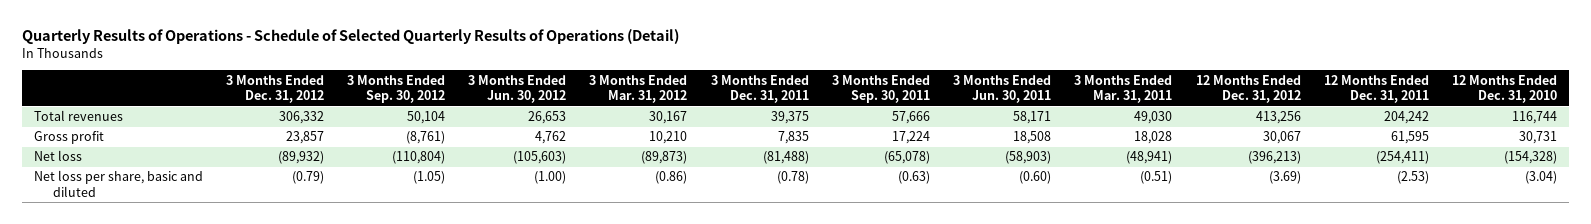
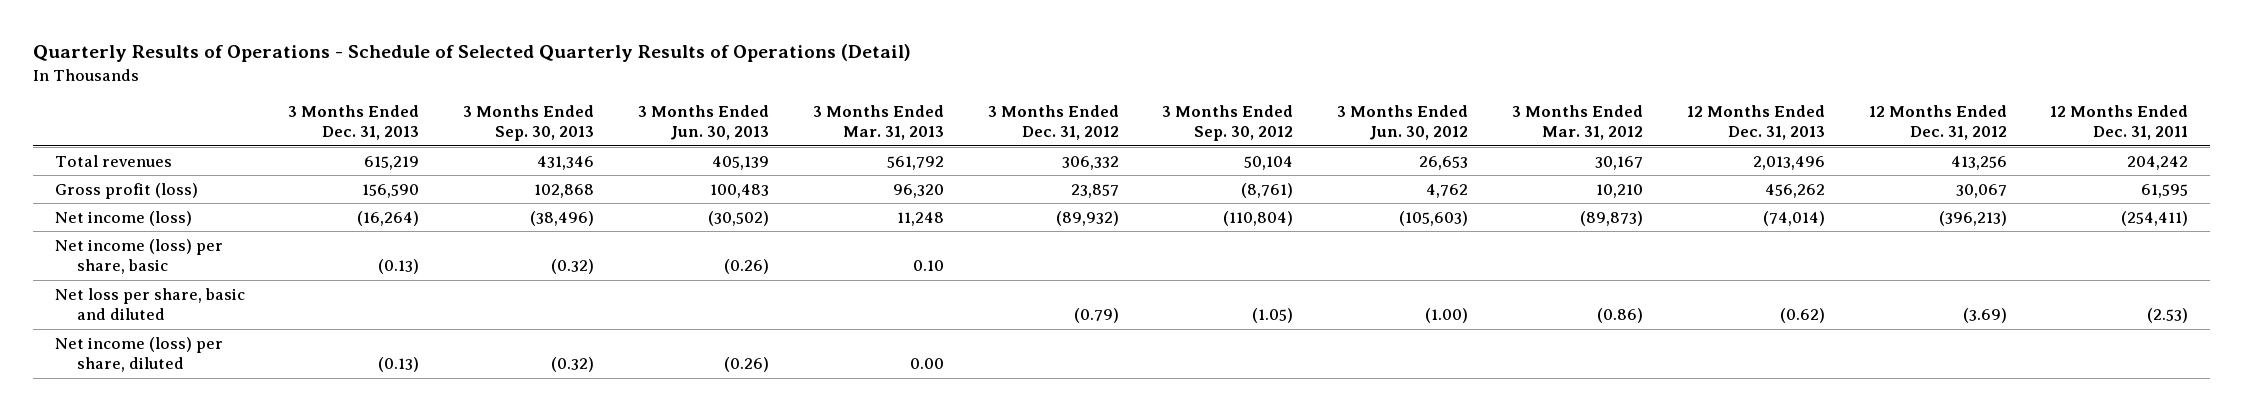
[710,74,809,104] 3 Months Ended Dec. 31, 2011 -> none
[831,74,930,104] 3 Months Ended Sep. 30, 2011 -> none
[953,74,1052,104] 3 Months Ended Jun. 30, 2011 -> none
[1074,74,1173,104] 3 Months Ended Mar. 31, 2011 -> none
[1451,74,1557,104] 12 Months Ended Dec. 31, 2010 -> none
none -> [288,104,420,141] 3 Months Ended Dec. 31, 2013
none -> [463,104,595,142] 3 Months Ended Sep. 30, 2013
none -> [638,104,770,141] 3 Months Ended Jun. 30, 2013
none -> [812,104,944,141] 3 Months Ended Mar. 31, 2013
none -> [1686,104,1825,141] 12 Months Ended Dec. 31, 2013
[33,131,104,145] Gross profit -> [54,182,198,199] Gross profit (loss)
[33,150,82,162] Net loss -> [54,210,192,226] Net income (loss)
none -> [54,238,223,275] Net income (loss) per share, basic
none -> [54,336,223,373] Net income (loss) per share, diluted

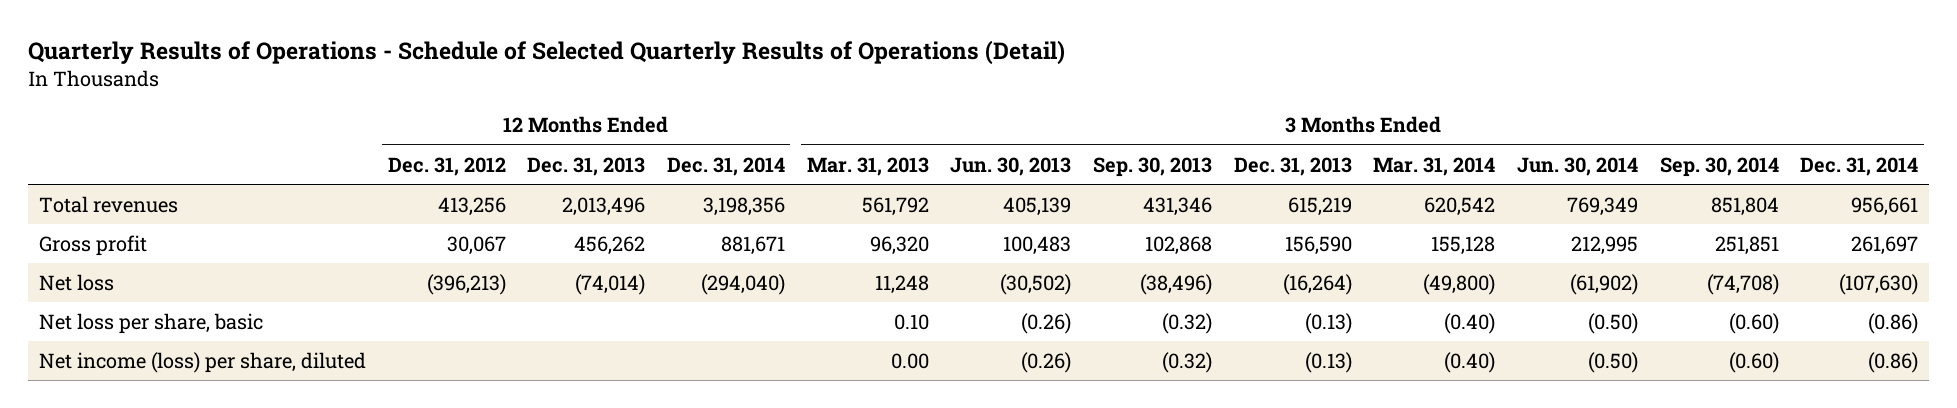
[987,104,1119,141] 3 Months Ended Dec. 31, 2012 -> none
[1162,104,1294,142] 3 Months Ended Sep. 30, 2012 -> none
[1337,104,1469,141] 3 Months Ended Jun. 30, 2012 -> none
[1511,104,1643,141] 3 Months Ended Mar. 31, 2012 -> none
[2050,104,2189,141] 12 Months Ended Dec. 31, 2011 -> none
none -> [666,156,785,176] Dec. 31, 2014
none -> [1373,156,1496,176] Mar. 31, 2014
none -> [1517,156,1639,176] Jun. 30, 2014
none -> [1659,156,1779,177] Sep. 30, 2014
none -> [1800,156,1919,176] Dec. 31, 2014
[54,287,245,321] Net loss per share, basic and diluted -> none
[54,182,198,199] Gross profit (loss) -> [38,234,147,256] Gross profit
[54,210,192,226] Net income (loss) -> [38,273,114,291] Net loss
[54,238,223,275] Net income (loss) per share, basic -> [38,312,263,334] Net loss per share, basic

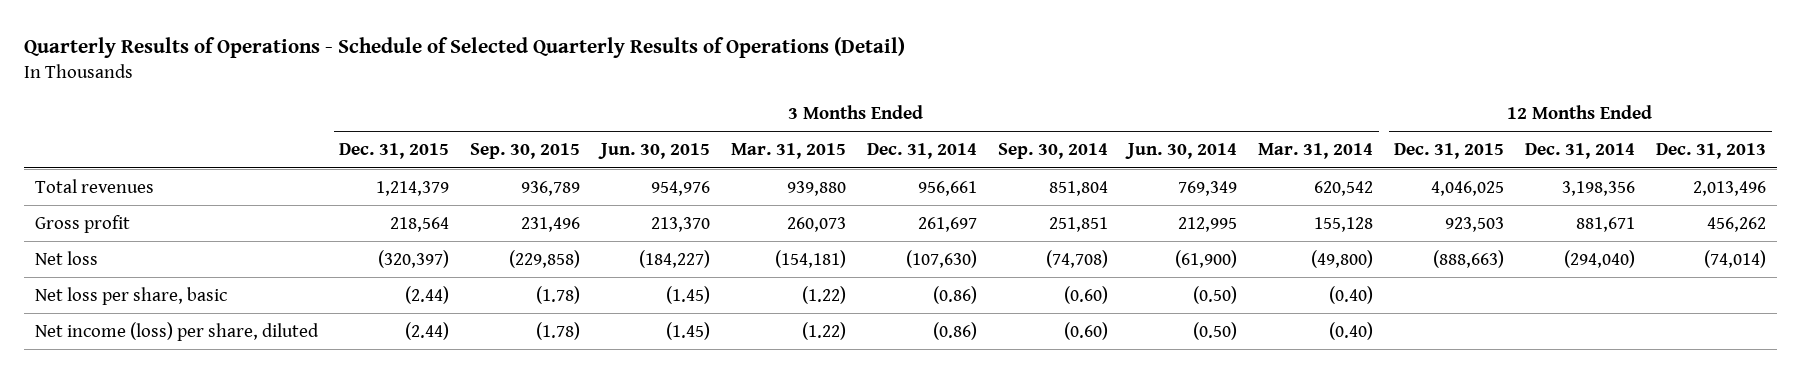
[387,156,506,176] Dec. 31, 2012 -> none
[806,156,929,176] Mar. 31, 2013 -> none
[950,156,1072,176] Jun. 30, 2013 -> none
[1093,156,1213,177] Sep. 30, 2013 -> none
[1233,156,1352,176] Dec. 31, 2013 -> none
none -> [338,143,449,160] Dec. 31, 2015
none -> [469,143,580,160] Sep. 30, 2015
none -> [597,143,710,160] Jun. 30, 2015
none -> [730,143,846,160] Mar. 31, 2015
none -> [1394,143,1505,160] Dec. 31, 2015
[1570,273,1639,295] (61,902) -> [1175,249,1238,268] (61,900)

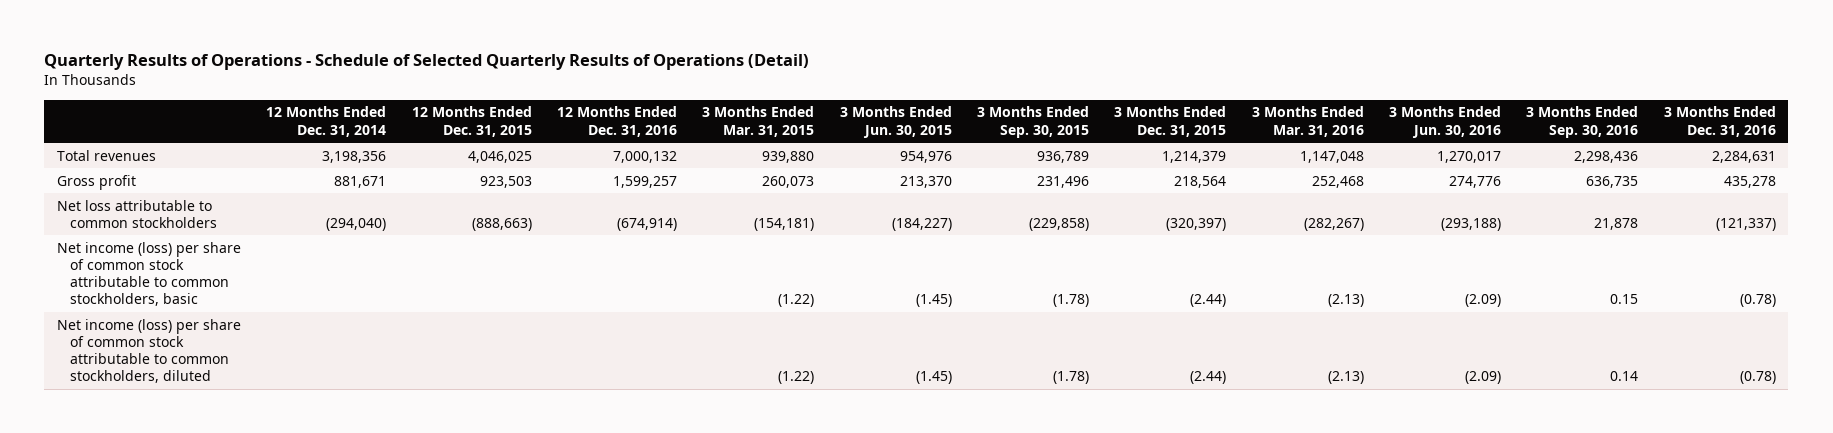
[866,143,977,160] Dec. 31, 2014 -> none
[997,143,1108,160] Sep. 30, 2014 -> none
[1125,143,1238,160] Jun. 30, 2014 -> none
[1258,143,1374,160] Mar. 31, 2014 -> none
[1656,143,1767,160] Dec. 31, 2013 -> none
none -> [556,106,677,137] 12 Months Ended Dec. 31, 2016
none -> [1251,106,1364,137] 3 Months Ended Mar. 31, 2016
none -> [1389,106,1502,138] 3 Months Ended Jun. 30, 2016
none -> [1526,106,1639,138] 3 Months Ended Sep. 30, 2016
none -> [1663,106,1776,137] 3 Months Ended Dec. 31, 2016
[34,250,98,265] Net loss -> [56,199,217,228] Net loss attributable to common stockholders
[34,286,227,305] Net loss per share, basic -> [56,241,241,307] Net income (loss) per share of common stock attributable to common stockholders, basic
[34,321,319,341] Net income (loss) per share, diluted -> [56,318,241,384] Net income (loss) per share of common stock attributable to common stockholders, diluted

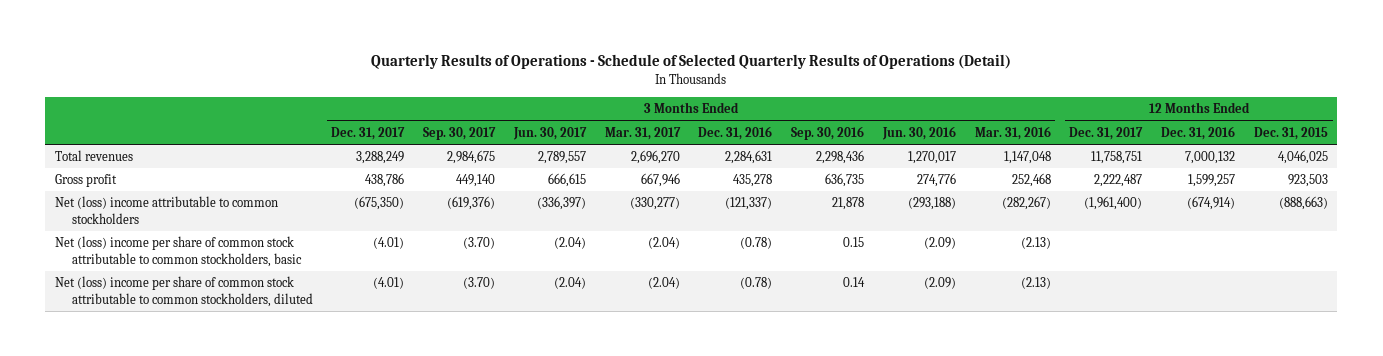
[266,106,387,137] 12 Months Ended Dec. 31, 2014 -> none
[702,106,815,137] 3 Months Ended Mar. 31, 2015 -> none
[839,106,952,138] 3 Months Ended Jun. 30, 2015 -> none
[976,106,1089,138] 3 Months Ended Sep. 30, 2015 -> none
[1114,106,1227,137] 3 Months Ended Dec. 31, 2015 -> none
none -> [331,126,406,140] Dec. 31, 2017
none -> [423,126,497,140] Sep. 30, 2017
none -> [512,126,587,140] Jun. 30, 2017
none -> [604,126,681,140] Mar. 31, 2017
none -> [1069,126,1144,140] Dec. 31, 2017
[56,199,217,228] Net loss attributable to common stockholders -> [54,196,278,224] Net (loss) income attributable to common stockholders
[56,241,241,307] Net income (loss) per share of common stock attributable to common stockholders, basic -> [54,236,302,267] Net (loss) income per share of common stock attributable to common stockholders, basic
[56,318,241,384] Net income (loss) per share of common stock attributable to common stockholders, diluted -> [54,276,313,307] Net (loss) income per share of common stock attributable to common stockholders, diluted

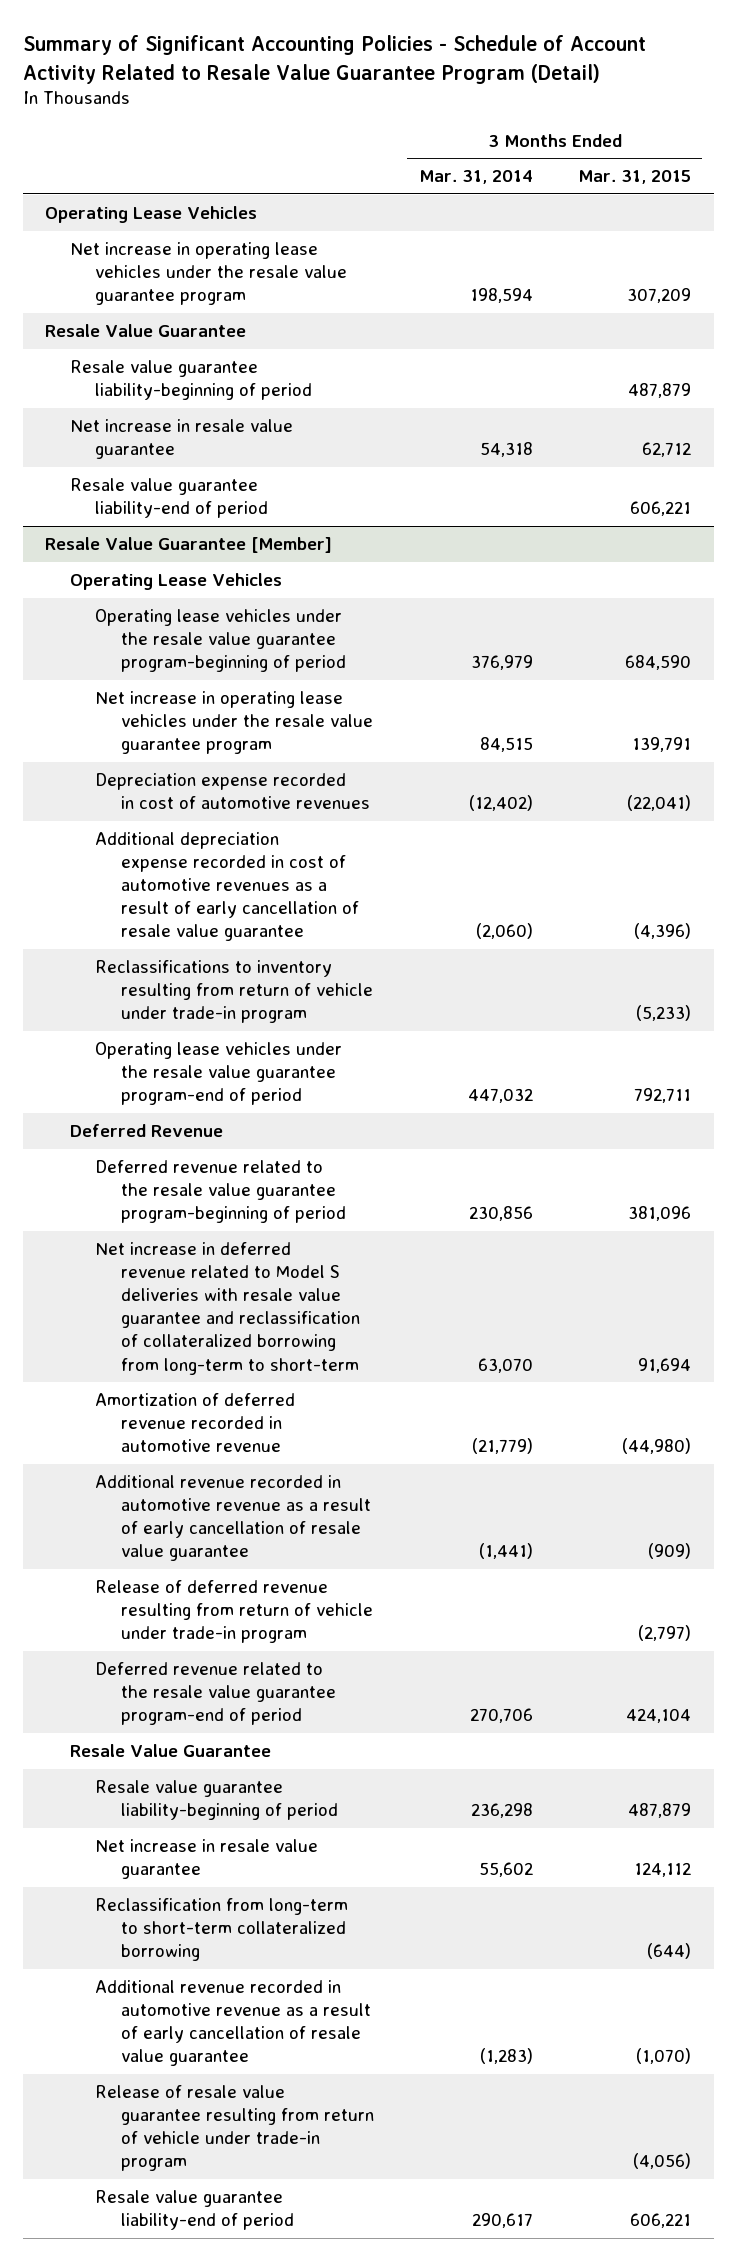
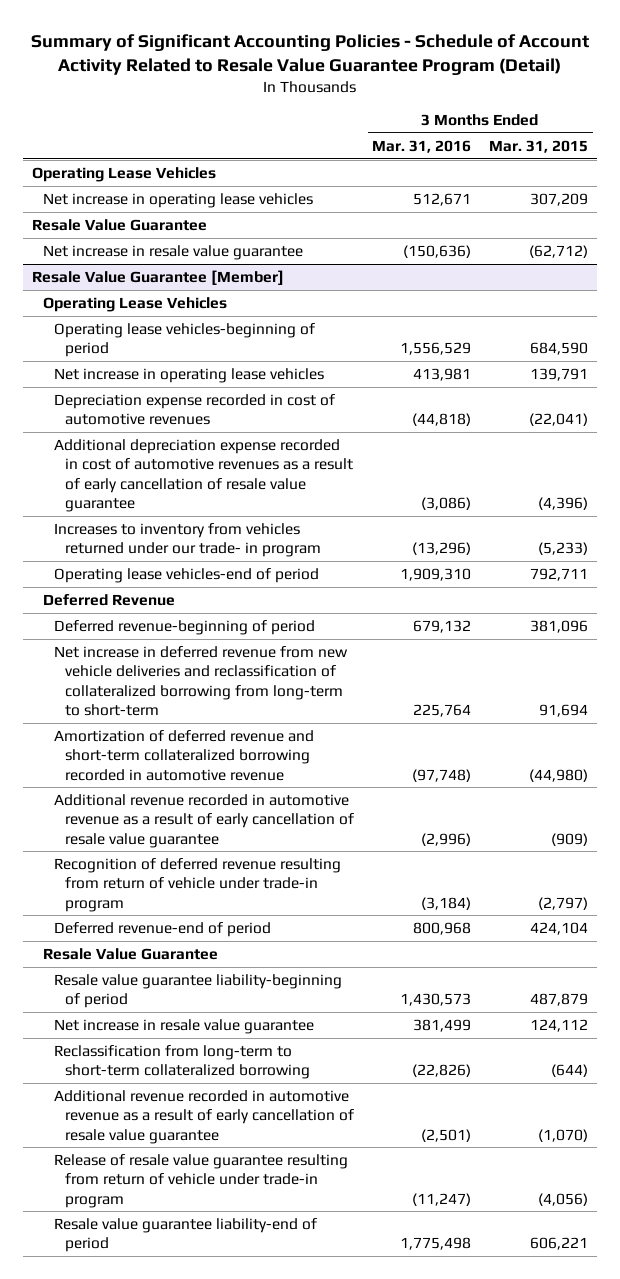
[418,170,533,185] Mar. 31, 2014 -> none
none -> [372,139,472,153] Mar. 31, 2016
[70,242,348,306] Net increase in operating lease vehicles under the resale value guarantee program -> [42,192,313,208] Net increase in operating lease vehicles
[70,360,313,401] Resale value guarantee liability-beginning of period -> none
[70,478,269,519] Resale value guarantee liability-end of period -> none
[641,442,691,458] 62,712 -> [529,244,589,258] (62,712)
[95,609,346,673] Operating lease vehicles under the resale value guarantee program-beginning of period -> [54,322,316,358] Operating lease vehicles-beginning of period
[95,691,373,755] Net increase in operating lease vehicles under the resale value guarantee program -> [54,367,325,383] Net increase in operating lease vehicles
[95,960,373,1024] Reclassifications to inventory resulting from return of vehicle under trade-in program -> [54,522,322,558] Increases to inventory from vehicles returned under our trade- in program
[95,1042,343,1106] Operating lease vehicles under the resale value guarantee program-end of period -> [54,567,320,583] Operating lease vehicles-end of period
[95,1160,346,1224] Deferred revenue related to the resale value guarantee program-beginning of period -> [54,619,316,635] Deferred revenue-beginning of period
[95,1242,360,1375] Net increase in deferred revenue related to Model S deliveries with resale value guarantee and reclassification of collateralized borrowing from long-term to short-term -> [54,645,349,716] Net increase in deferred revenue from new vehicle deliveries and reclassification of collateralized borrowing from long-term to short-term
[95,1393,296,1453] Amortization of deferred revenue recorded in automotive revenue -> [54,729,315,781] Amortization of deferred revenue and short-term collateralized borrowing recorded in automotive revenue
[95,1580,373,1644] Release of deferred revenue resulting from return of vehicle under trade-in program -> [54,857,342,912] Recognition of deferred revenue resulting from return of vehicle under trade-in program
[95,1662,336,1726] Deferred revenue related to the resale value guarantee program-end of period -> [54,921,272,937] Deferred revenue-end of period

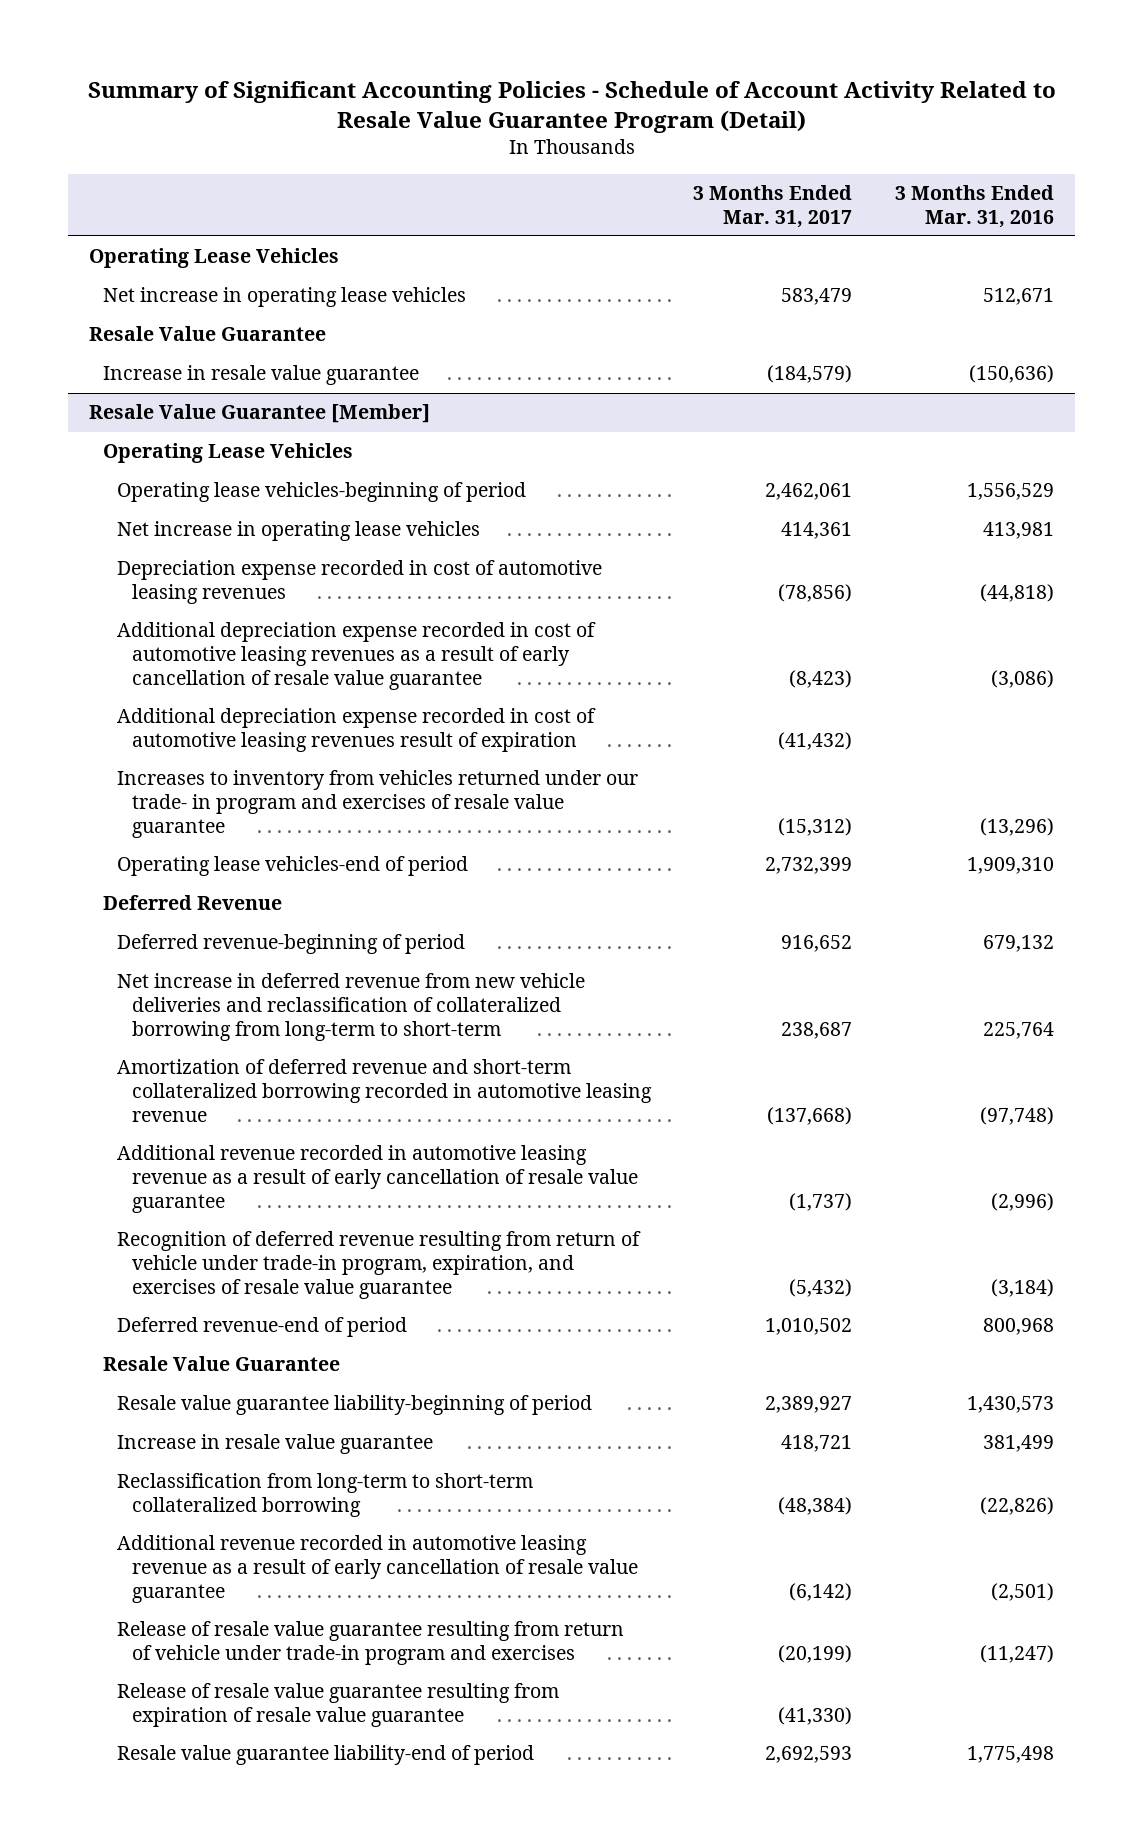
[489,139,589,153] Mar. 31, 2015 -> none
none -> [693,184,853,228] 3 Months Ended Mar. 31, 2017
[42,244,303,260] Net increase in resale value guarantee -> [103,365,420,386] Increase in resale value guarantee
[54,393,336,426] Depreciation expense recorded in cost of automotive revenues -> [117,560,603,604] Depreciation expense recorded in cost of automotive leasing revenues
[54,438,354,512] Additional depreciation expense recorded in cost of automotive revenues as a result of early cancellation of resale value guarantee -> [117,622,597,690] Additional depreciation expense recorded in cost of automotive leasing revenues as a result of early cancellation of resale value guarantee
none -> [117,708,597,752] Additional depreciation expense recorded in cost of automotive leasing revenues result of expiration
[54,522,322,558] Increases to inventory from vehicles returned under our trade- in program -> [117,770,639,838] Increases to inventory from vehicles returned under our trade- in program and exercises of resale value guarantee
[54,729,315,781] Amortization of deferred revenue and short-term collateralized borrowing recorded in automotive revenue -> [117,1059,652,1122] Amortization of deferred revenue and short-term collateralized borrowing recorded in automotive leasing revenue
[54,793,355,848] Additional revenue recorded in automotive revenue as a result of early cancellation of resale value guarantee -> [117,1145,638,1213] Additional revenue recorded in automotive leasing revenue as a result of early cancellation of resale value guarantee
[54,857,342,912] Recognition of deferred revenue resulting from return of vehicle under trade-in program -> [117,1231,642,1299] Recognition of deferred revenue resulting from return of vehicle under trade-in program, expiration, and exercises of resale value guarantee
[54,1018,315,1034] Net increase in resale value guarantee -> [117,1434,434,1455] Increase in resale value guarantee
[54,1089,355,1144] Additional revenue recorded in automotive revenue as a result of early cancellation of resale value guarantee -> [117,1535,638,1603] Additional revenue recorded in automotive leasing revenue as a result of early cancellation of resale value guarantee
[54,1153,349,1208] Release of resale value guarantee resulting from return of vehicle under trade-in program -> [117,1621,625,1665] Release of resale value guarantee resulting from return of vehicle under trade-in program and exercises
none -> [117,1683,560,1727] Release of resale value guarantee resulting from expiration of resale value guarantee

